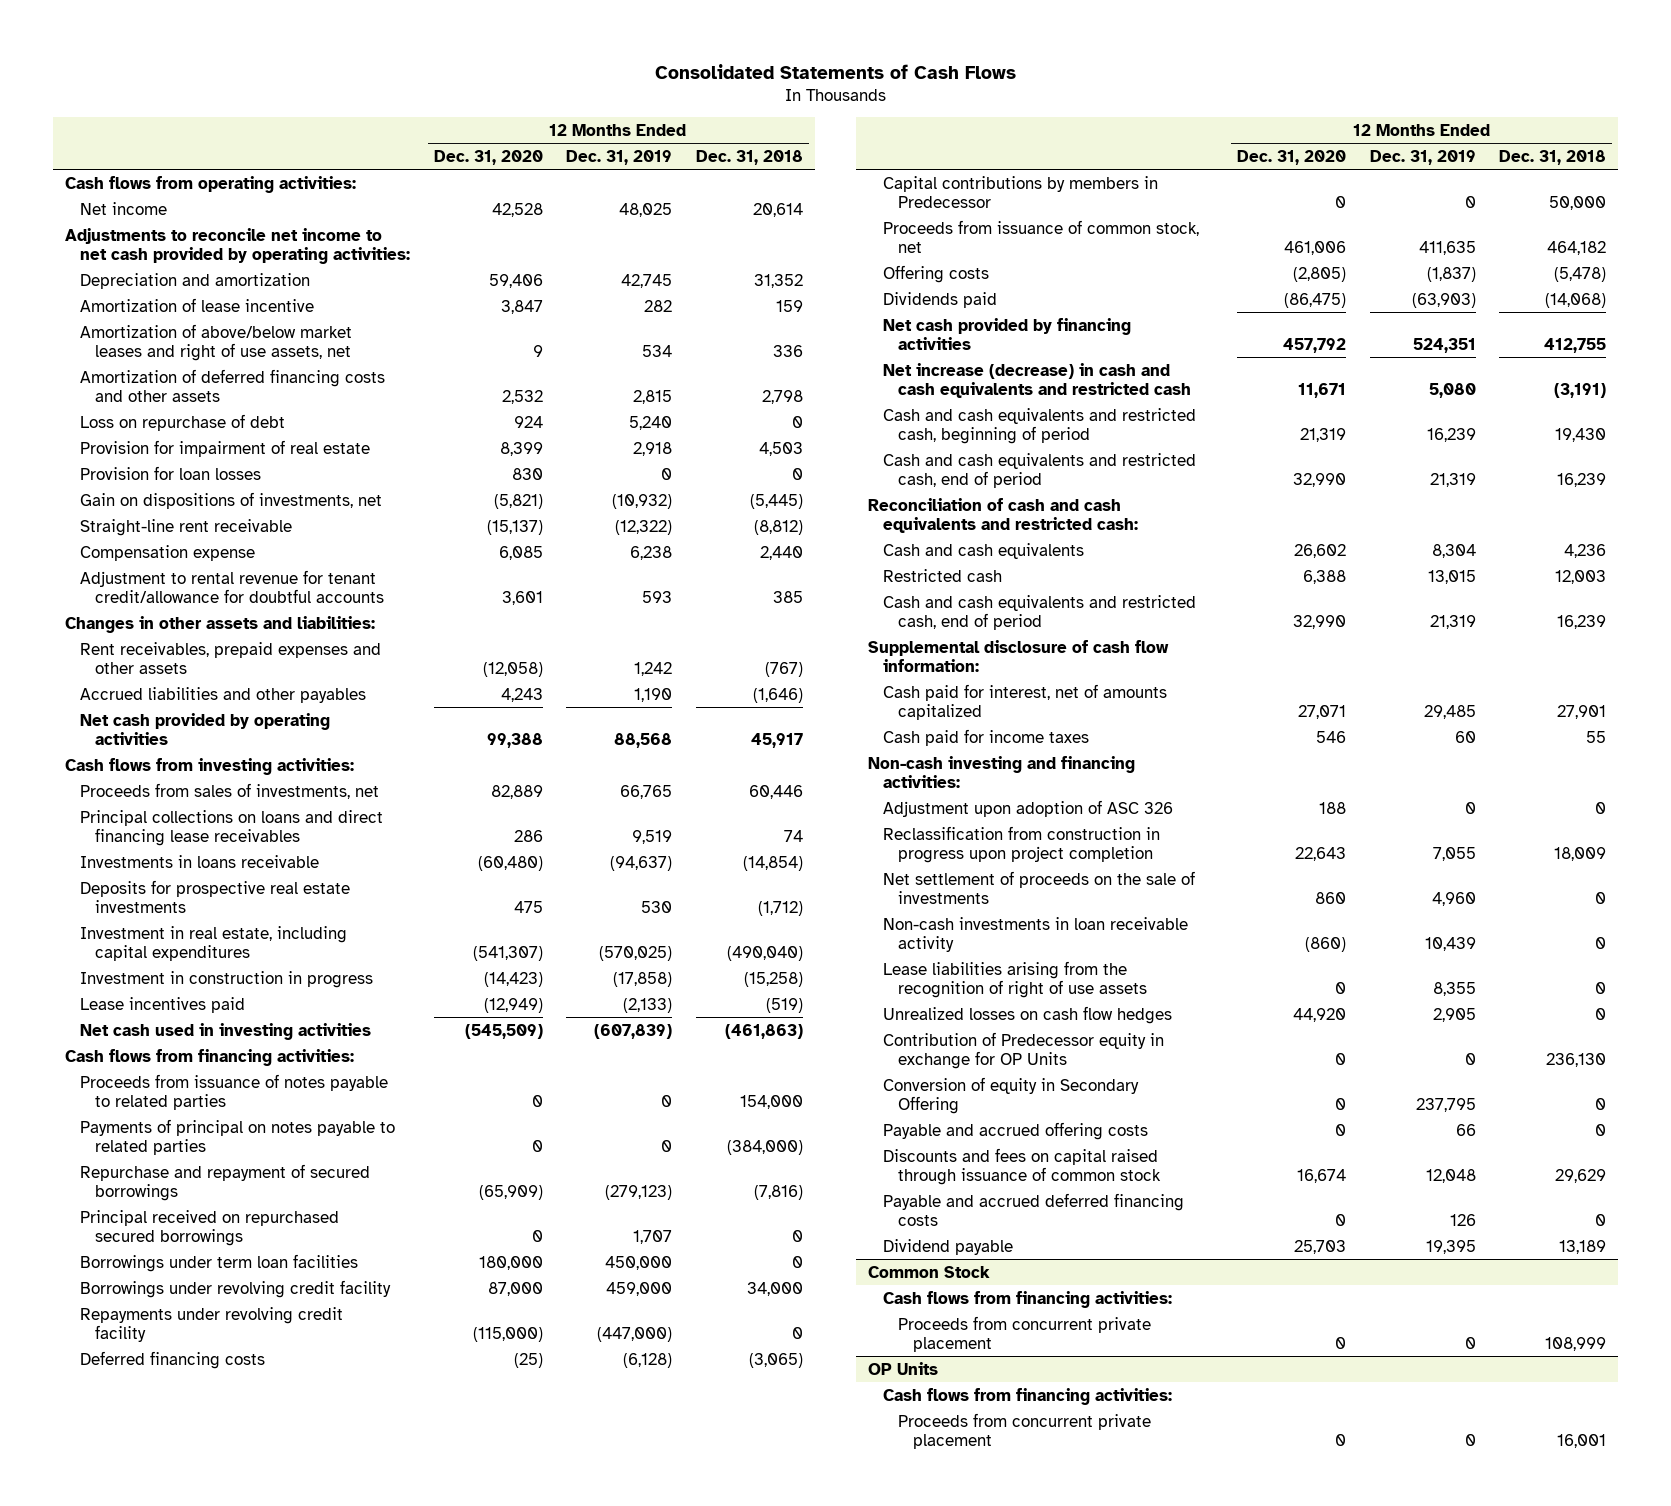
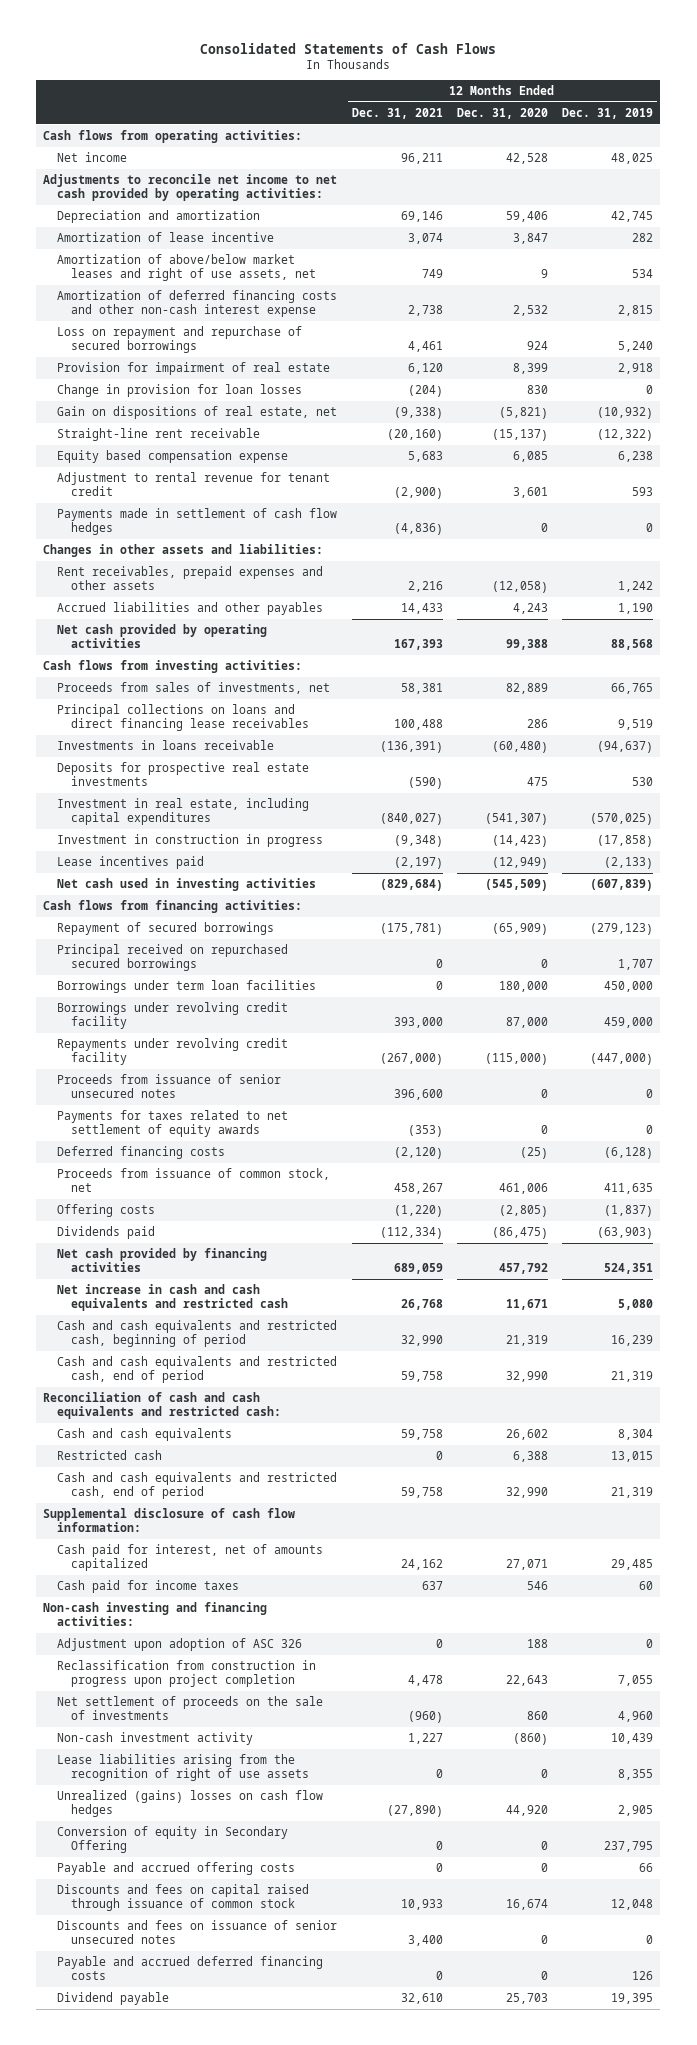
[696,149,804,165] Dec. 31, 2018 -> none
none -> [351,107,443,119] Dec. 31, 2021
[79,368,385,402] Amortization of deferred financing costs and other assets -> [57,289,338,317] Amortization of deferred financing costs and other non-cash interest expense
[79,413,285,431] Loss on repurchase of debt -> [57,325,303,353] Loss on repayment and repurchase of secured borrowings
[79,465,261,480] Provision for loan losses -> [57,383,303,397] Change in provision for loan losses
[79,491,382,509] Gain on dispositions of investments, net -> [57,405,338,419] Gain on dispositions of real estate, net
[79,544,255,561] Compensation expense -> [57,449,289,463] Equity based compensation expense
[79,569,384,603] Adjustment to rental revenue for tenant credit/allowance for doubtful accounts -> [57,471,331,496] Adjustment to rental revenue for tenant credit
none -> [57,507,338,535] Payments made in settlement of cash flow hedges
[79,1073,388,1110] Proceeds from issuance of notes payable to related parties -> none
[79,1118,395,1155] Payments of principal on notes payable to related parties -> none
[79,1163,370,1201] Repurchase and repayment of secured borrowings -> [57,921,275,935] Repayment of secured borrowings
none -> [57,1073,282,1098] Proceeds from issuance of senior unsecured notes
none -> [57,1109,289,1137] Payments for taxes related to net settlement of equity awards
[883,175,1159,208] Capital contributions by members in Predecessor -> none
[883,362,1191,398] Net increase (decrease) in cash and cash equivalents and restricted cash -> [57,1283,288,1311] Net increase in cash and cash equivalents and restricted cash
[883,916,1189,952] Non-cash investments in loan receivable activity -> [57,1731,254,1745] Non-cash investment activity
[883,1031,1165,1069] Contribution of Predecessor equity in exchange for OP Units -> none
[883,1005,1173,1024] Unrealized losses on cash flow hedges -> [57,1789,324,1817] Unrealized (gains) losses on cash flow hedges
none -> [57,1919,338,1944] Discounts and fees on issuance of senior unsecured notes
[868,1265,991,1278] Common Stock -> none
[883,1290,1173,1308] Cash flows from financing activities: -> none
[897,1315,1151,1352] Proceeds from concurrent private placement -> none
[868,1361,939,1375] OP Units -> none
[883,1387,1173,1405] Cash flows from financing activities: -> none
[897,1412,1151,1449] Proceeds from concurrent private placement -> none

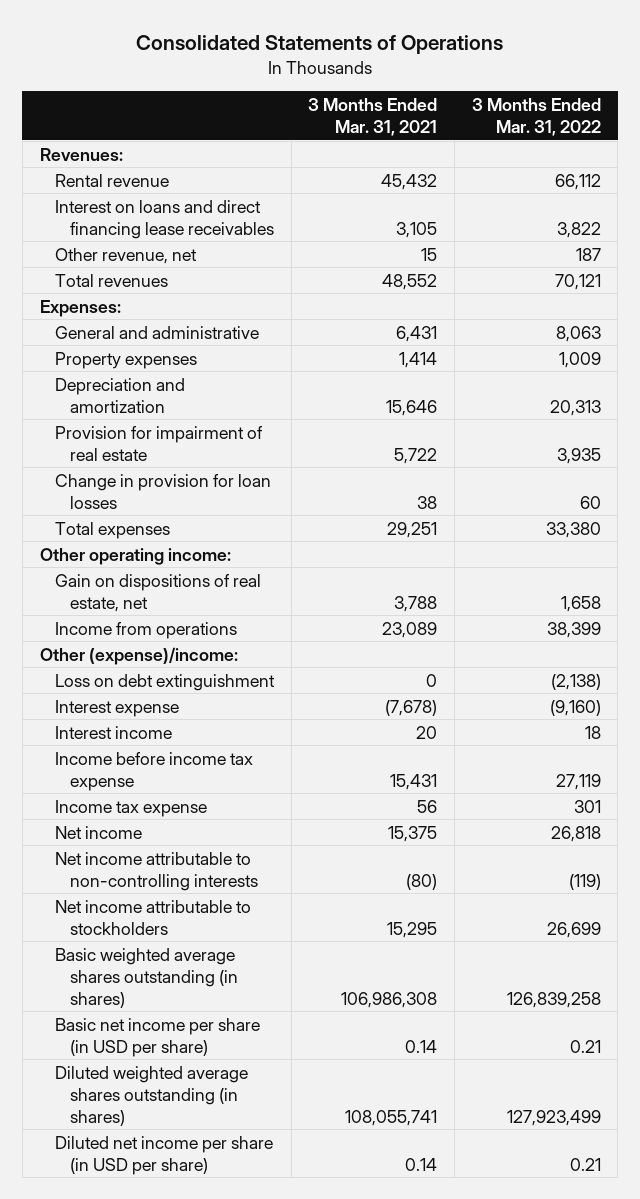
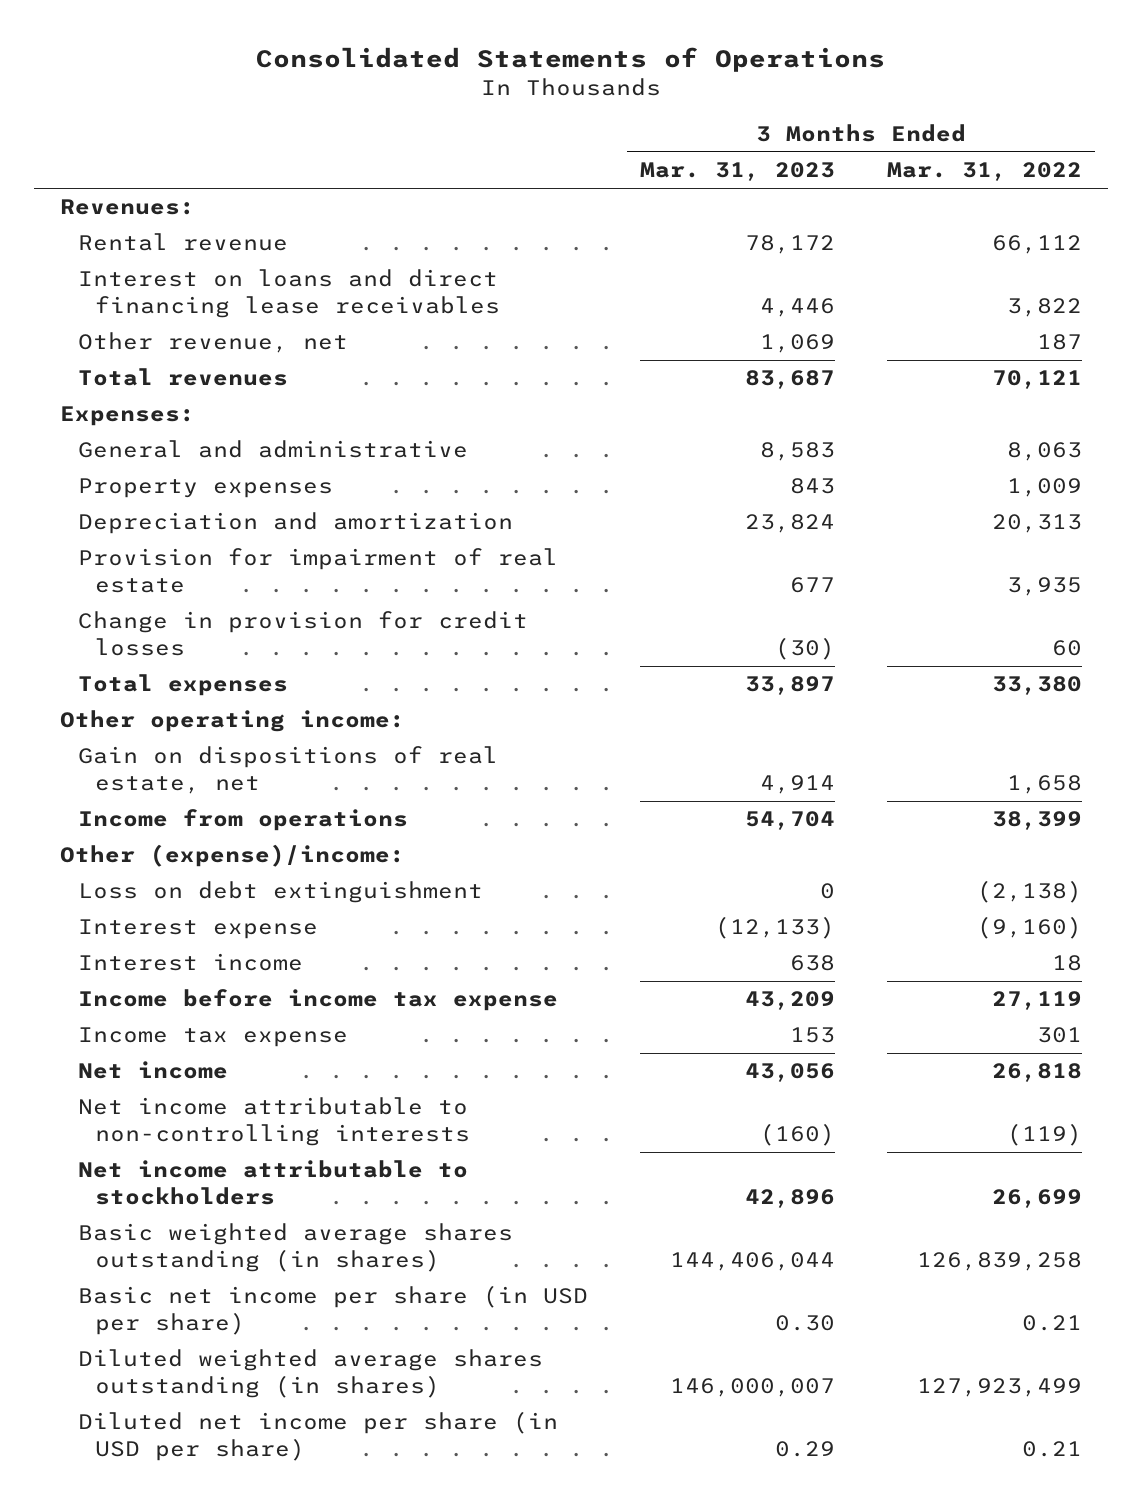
[308,97,438,137] 3 Months Ended Mar. 31, 2021 -> none
none -> [639,162,835,182] Mar. 31, 2023
[54,473,271,509] Change in provision for loan losses -> [77,611,528,657] Change in provision for credit losses

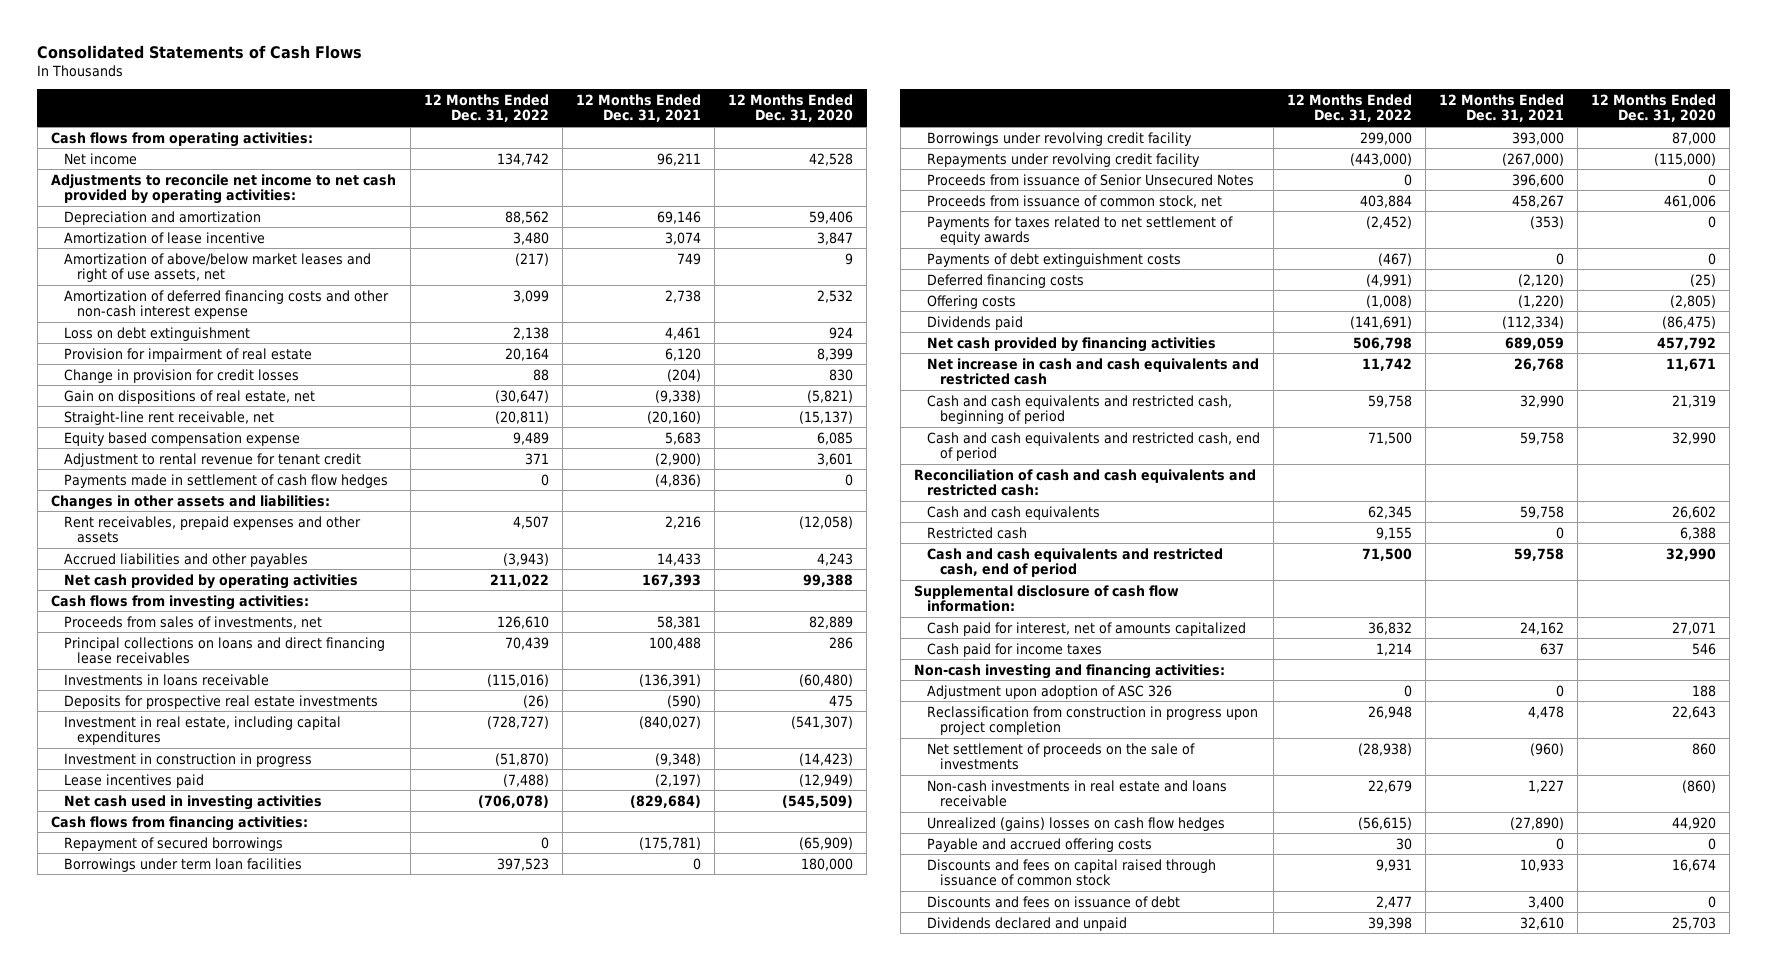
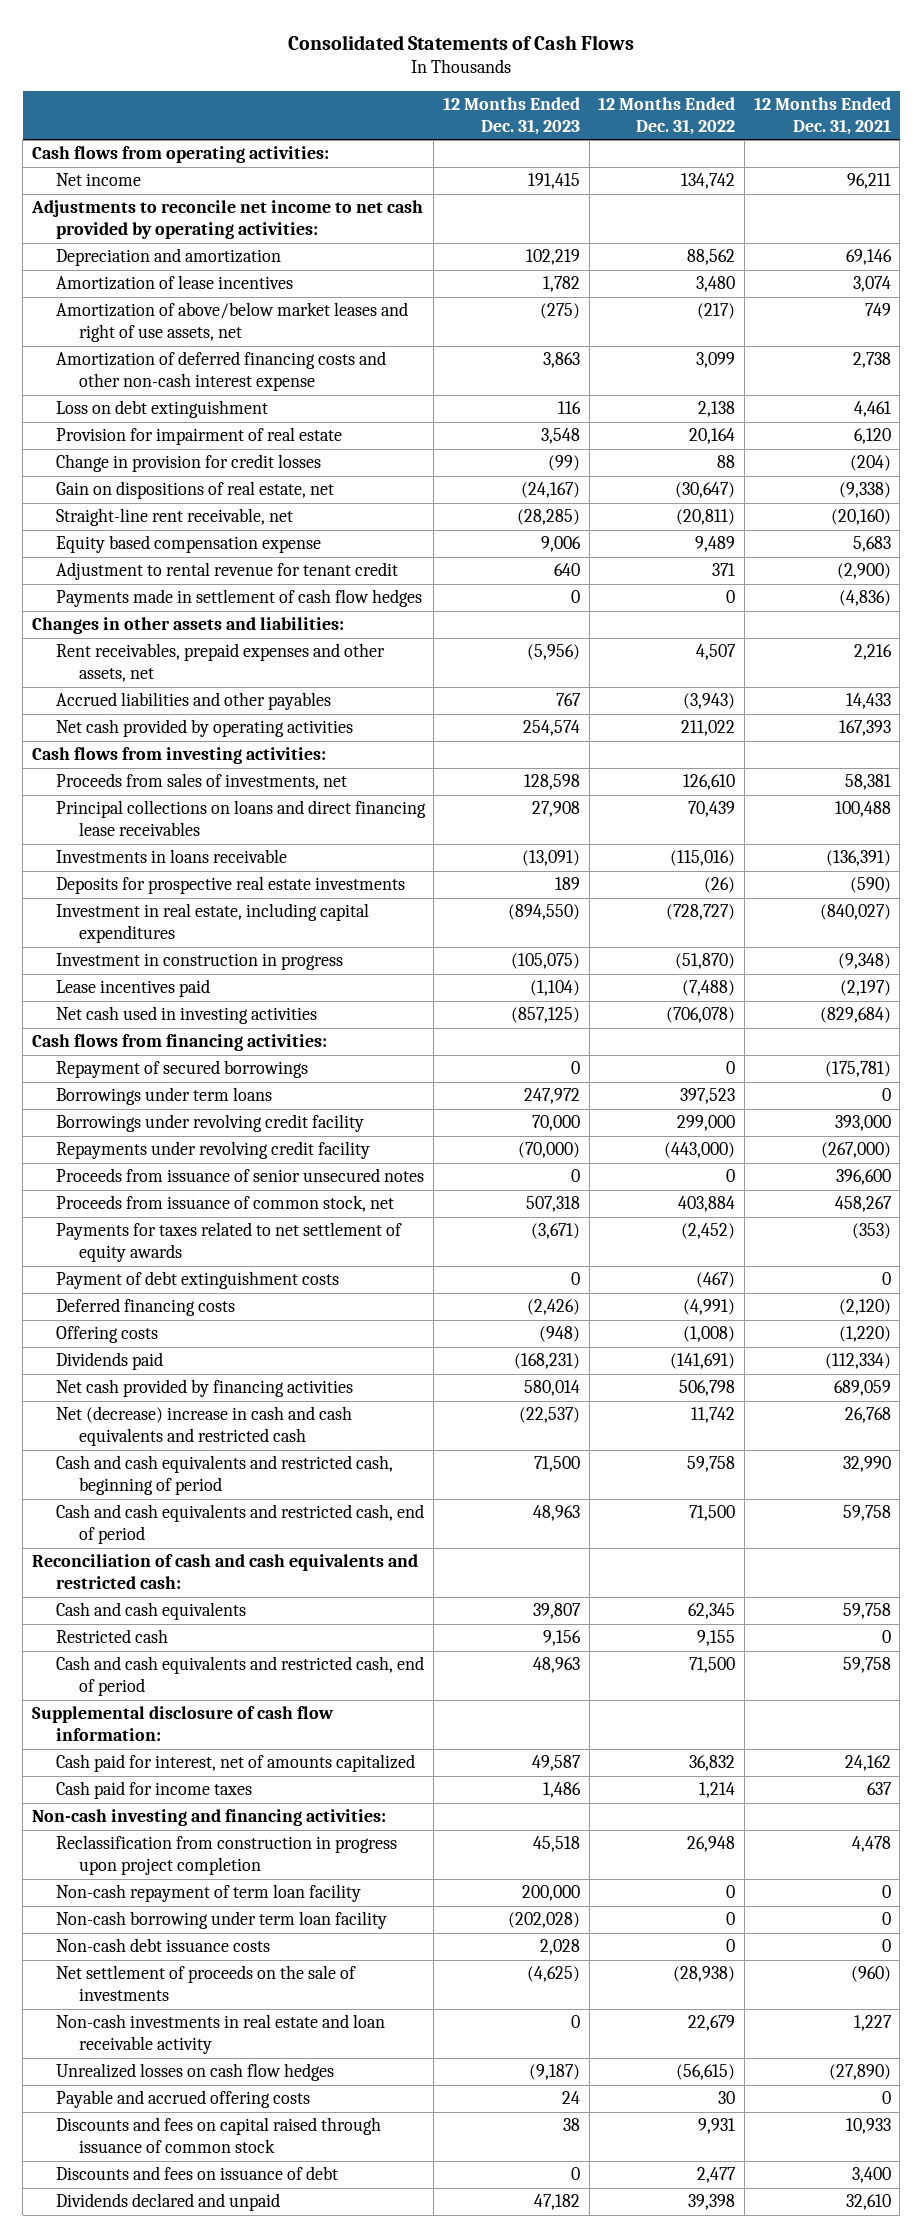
[728,93,854,123] 12 Months Ended Dec. 31, 2020 -> none
none -> [442,96,580,135] 12 Months Ended Dec. 31, 2023
[63,231,265,244] Amortization of lease incentive -> [55,275,293,291] Amortization of lease incentives
[63,515,361,544] Rent receivables, prepaid expenses and other assets -> [55,643,385,683] Rent receivables, prepaid expenses and other assets, net
[63,857,302,872] Borrowings under term loan facilities -> [55,1087,272,1106] Borrowings under term loans
[926,173,1254,186] Proceeds from issuance of Senior Unsecured Notes -> [55,1168,424,1183] Proceeds from issuance of senior unsecured notes
[926,252,1181,267] Payments of debt extinguishment costs -> [55,1271,339,1290] Payment of debt extinguishment costs
[926,357,1259,386] Net increase in cash and cash equivalents and restricted cash -> [55,1406,352,1447] Net (decrease) increase in cash and cash equivalents and restricted cash
[926,684,1172,699] Adjustment upon adoption of ASC 326 -> none
none -> [55,1884,361,1903] Non-cash repayment of term loan facility
none -> [55,1911,387,1930] Non-cash borrowing under term loan facility
none -> [55,1938,270,1953] Non-cash debt issuance costs
[926,779,1227,808] Non-cash investments in real estate and loans receivable -> [55,2014,385,2055] Non-cash investments in real estate and loan receivable activity
[926,816,1225,831] Unrealized (gains) losses on cash flow hedges -> [55,2063,334,2082] Unrealized losses on cash flow hedges

